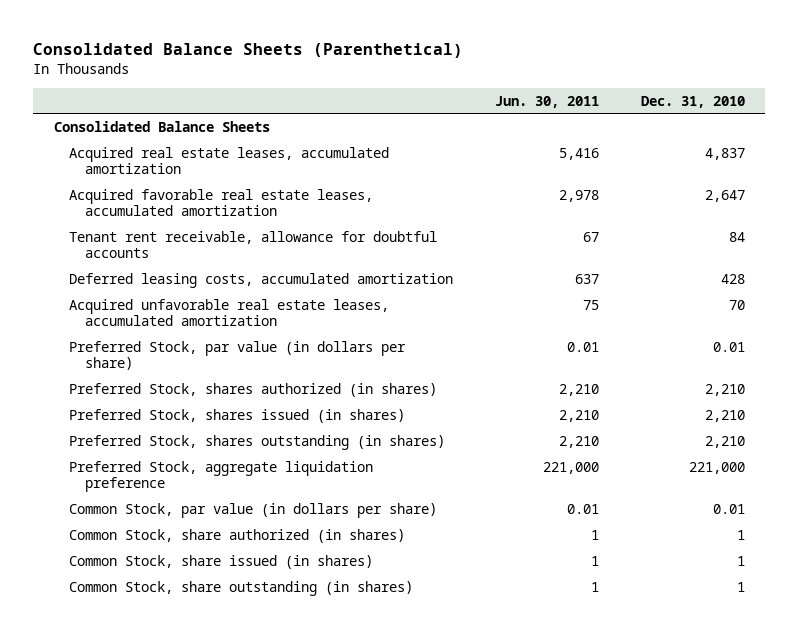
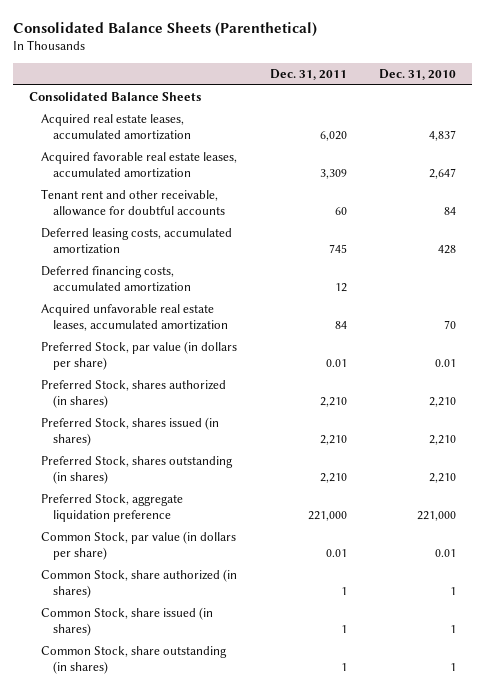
[495,95,600,108] Jun. 30, 2011 -> none
none -> [269,69,347,81] Dec. 31, 2011
[69,230,438,259] Tenant rent receivable, allowance for doubtful accounts -> [41,189,226,217] Tenant rent and other receivable, allowance for doubtful accounts
none -> [41,266,192,293] Deferred financing costs, accumulated amortization

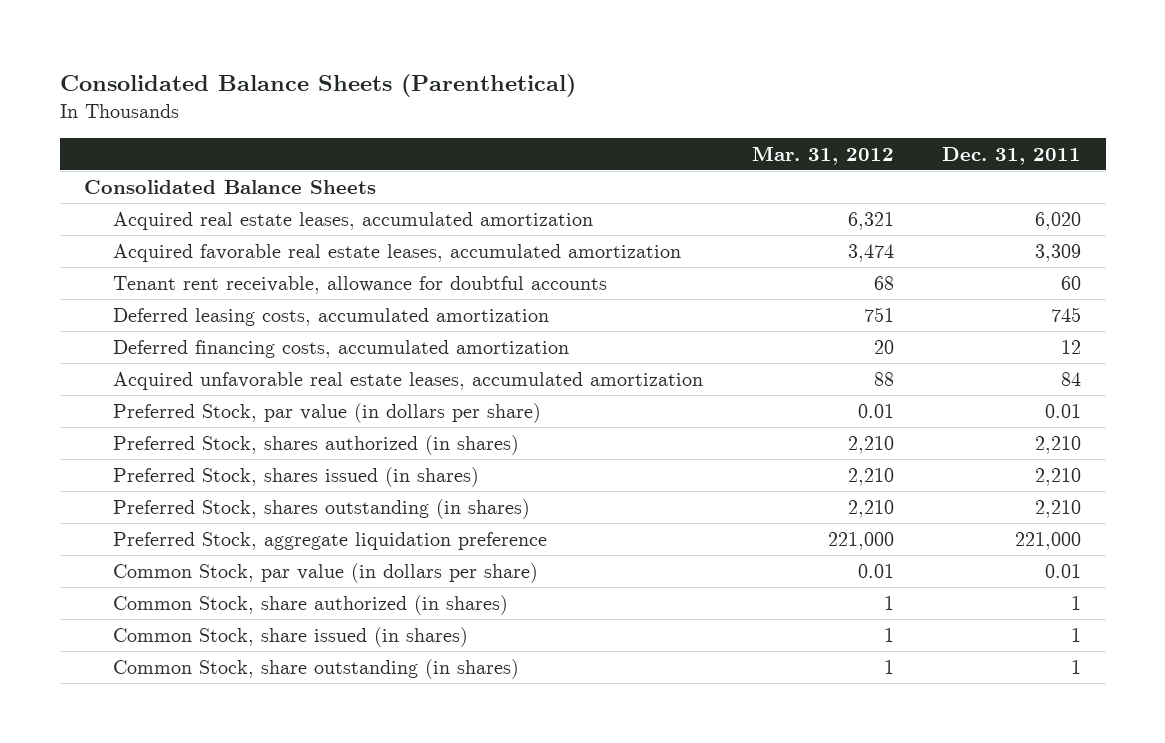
[378,69,456,81] Dec. 31, 2010 -> none
none -> [751,146,894,166] Mar. 31, 2012
[41,189,226,217] Tenant rent and other receivable, allowance for doubtful accounts -> [112,275,607,294] Tenant rent receivable, allowance for doubtful accounts

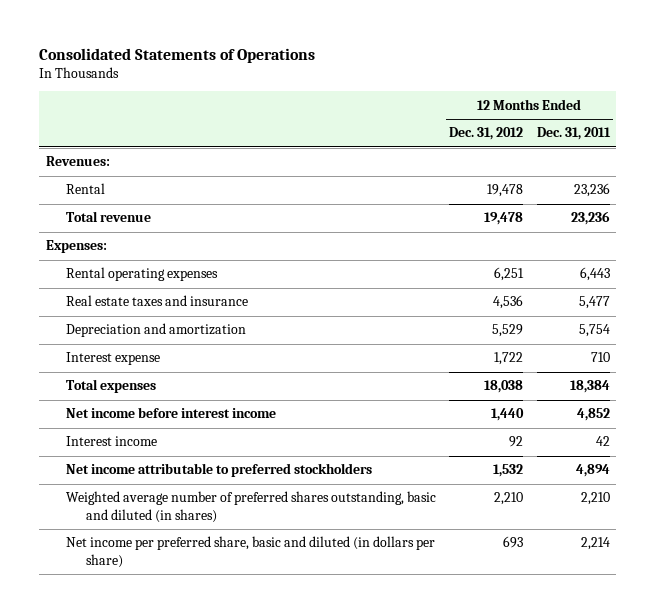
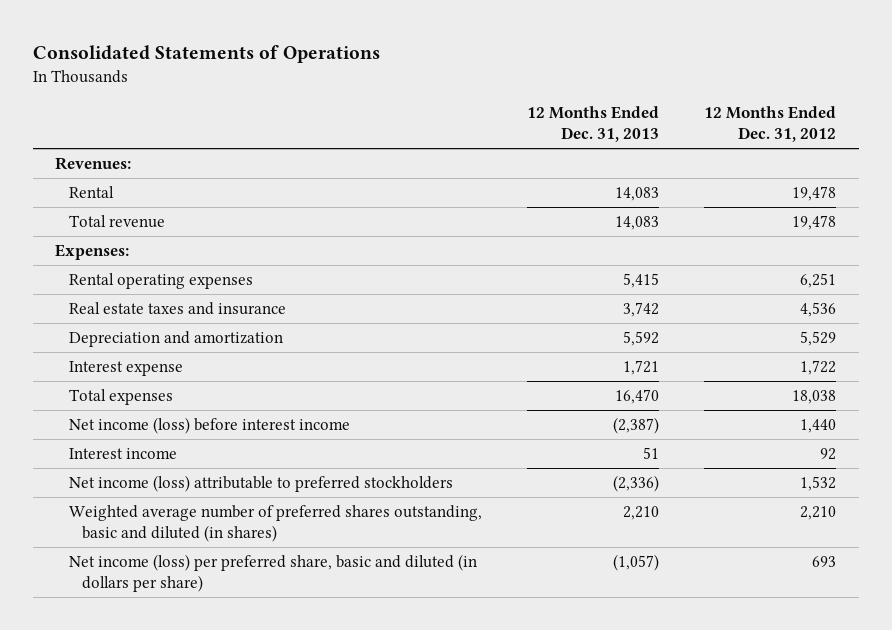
[536,127,611,141] Dec. 31, 2011 -> none
none -> [527,106,660,143] 12 Months Ended Dec. 31, 2013
[65,407,276,419] Net income before interest income -> [68,416,350,434] Net income (loss) before interest income
[65,463,372,478] Net income attributable to preferred stockholders -> [68,474,453,492] Net income (loss) attributable to preferred stockholders
[65,536,435,568] Net income per preferred share, basic and diluted (in dollars per share) -> [68,553,477,592] Net income (loss) per preferred share, basic and diluted (in dollars per share)

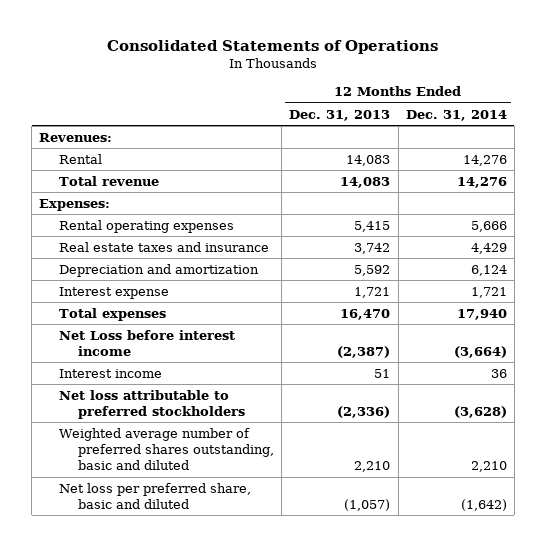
[704,106,837,143] 12 Months Ended Dec. 31, 2012 -> none
none -> [405,109,507,121] Dec. 31, 2014
[68,416,350,434] Net income (loss) before interest income -> [58,329,235,356] Net Loss before interest income
[68,474,453,492] Net income (loss) attributable to preferred stockholders -> [58,389,245,419] Net loss attributable to preferred stockholders
[68,504,482,542] Weighted average number of preferred shares outstanding, basic and diluted (in shares) -> [58,427,274,471] Weighted average number of preferred shares outstanding, basic and diluted
[68,553,477,592] Net income (loss) per preferred share, basic and diluted (in dollars per share) -> [58,482,251,509] Net loss per preferred share, basic and diluted

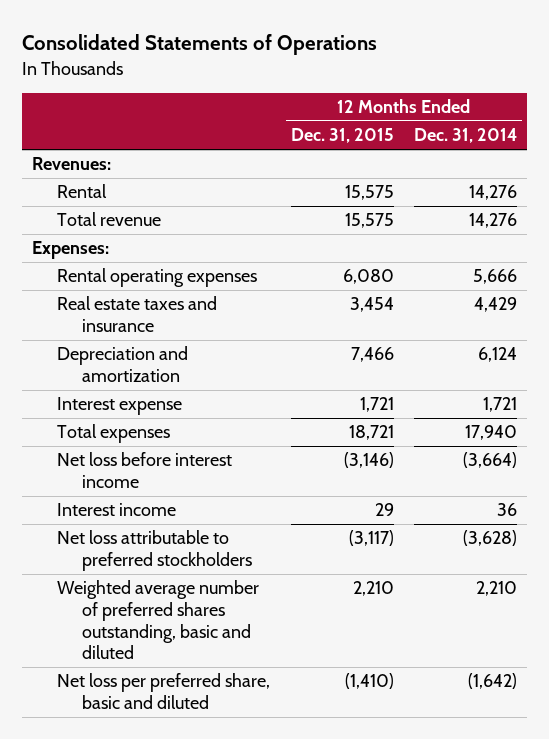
[289,109,391,121] Dec. 31, 2013 -> none
none -> [290,128,394,144] Dec. 31, 2015
[58,329,235,356] Net Loss before interest income -> [57,452,233,489] Net loss before interest income

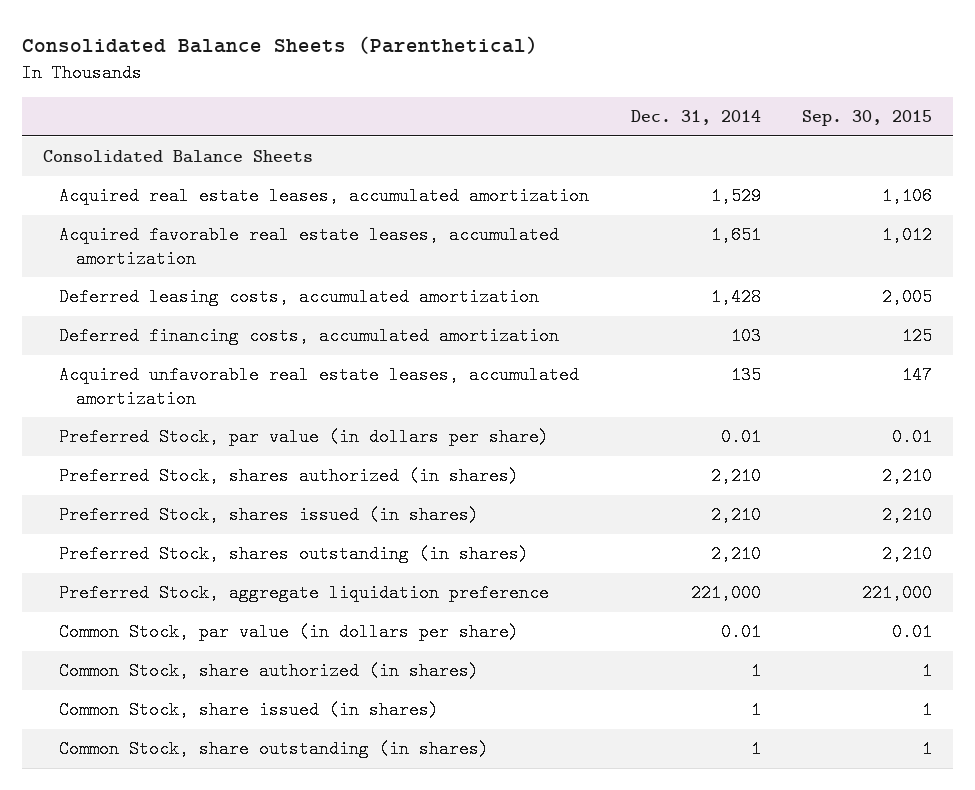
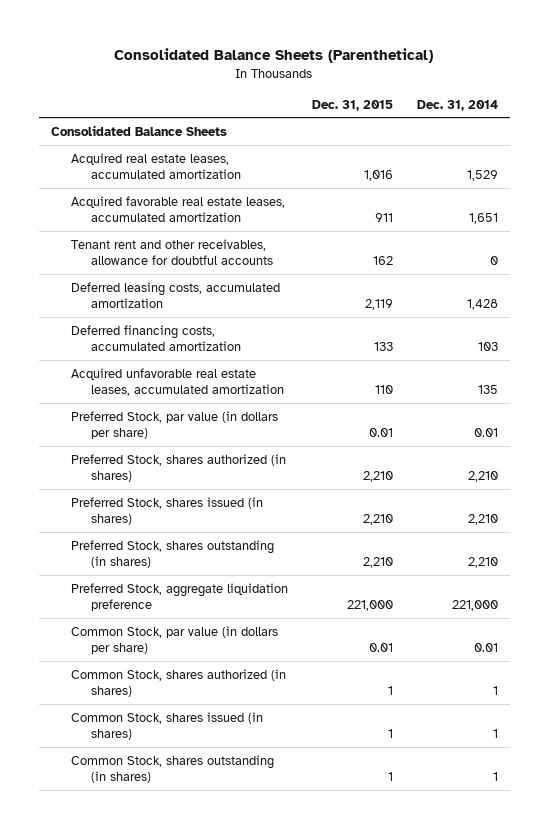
[802,110,933,127] Sep. 30, 2015 -> none
none -> [311,99,393,111] Dec. 31, 2015
none -> [70,238,273,266] Tenant rent and other receivables, allowance for doubtful accounts
[59,662,480,681] Common Stock, share authorized (in shares) -> [70,668,286,698] Common Stock, shares authorized (in shares)
[59,701,440,720] Common Stock, share issued (in shares) -> [70,711,263,741] Common Stock, shares issued (in shares)
[59,740,490,759] Common Stock, share outstanding (in shares) -> [70,754,274,784] Common Stock, shares outstanding (in shares)

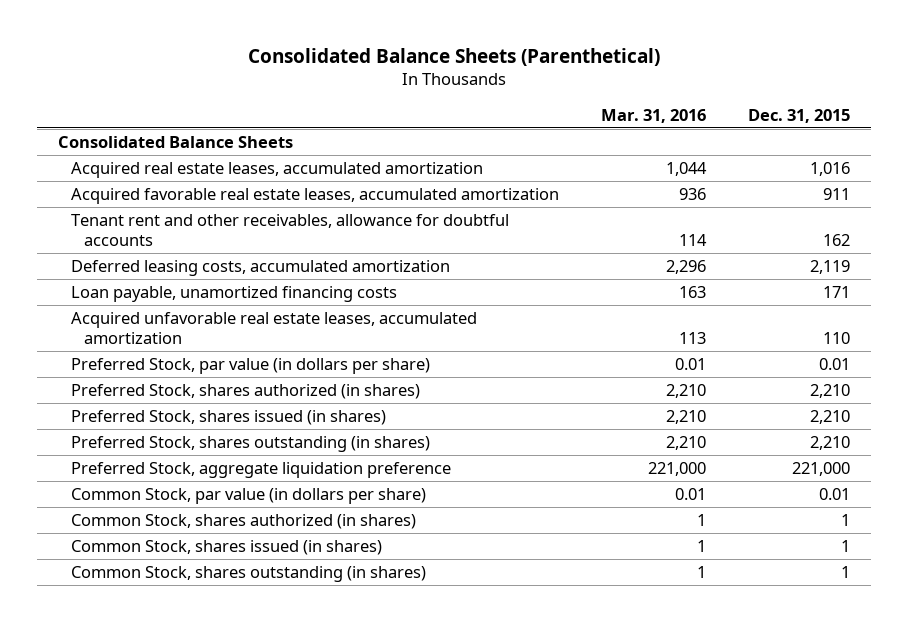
[416,99,498,111] Dec. 31, 2014 -> none
none -> [600,108,706,123] Mar. 31, 2016
[70,324,241,352] Deferred financing costs, accumulated amortization -> none
none -> [71,285,398,302] Loan payable, unamortized financing costs

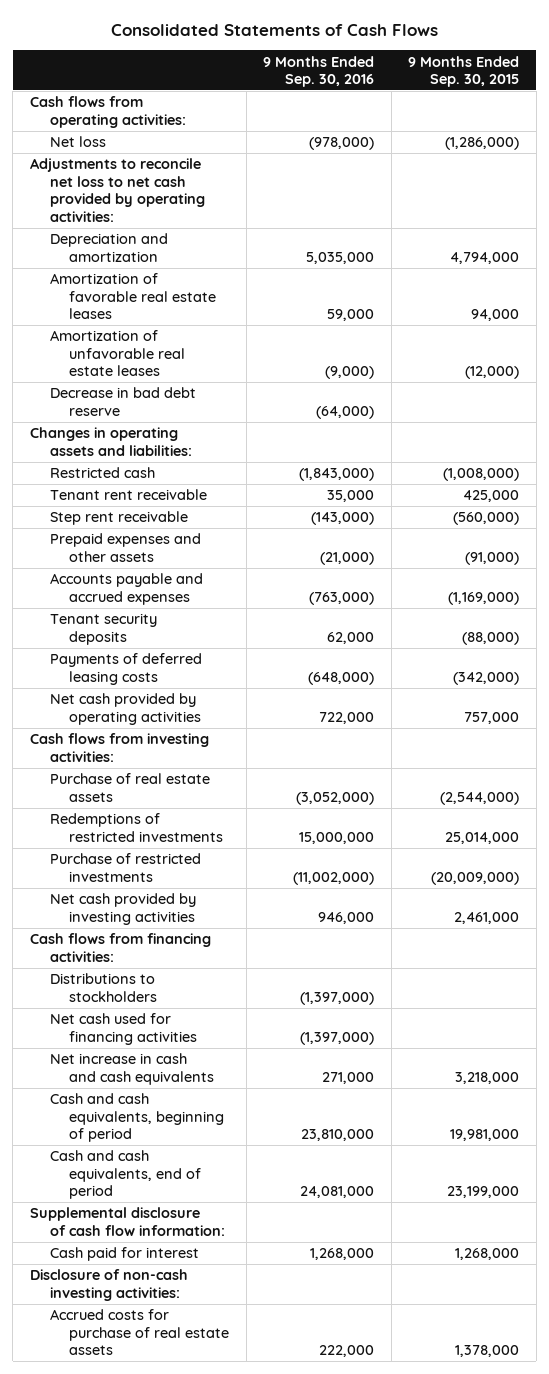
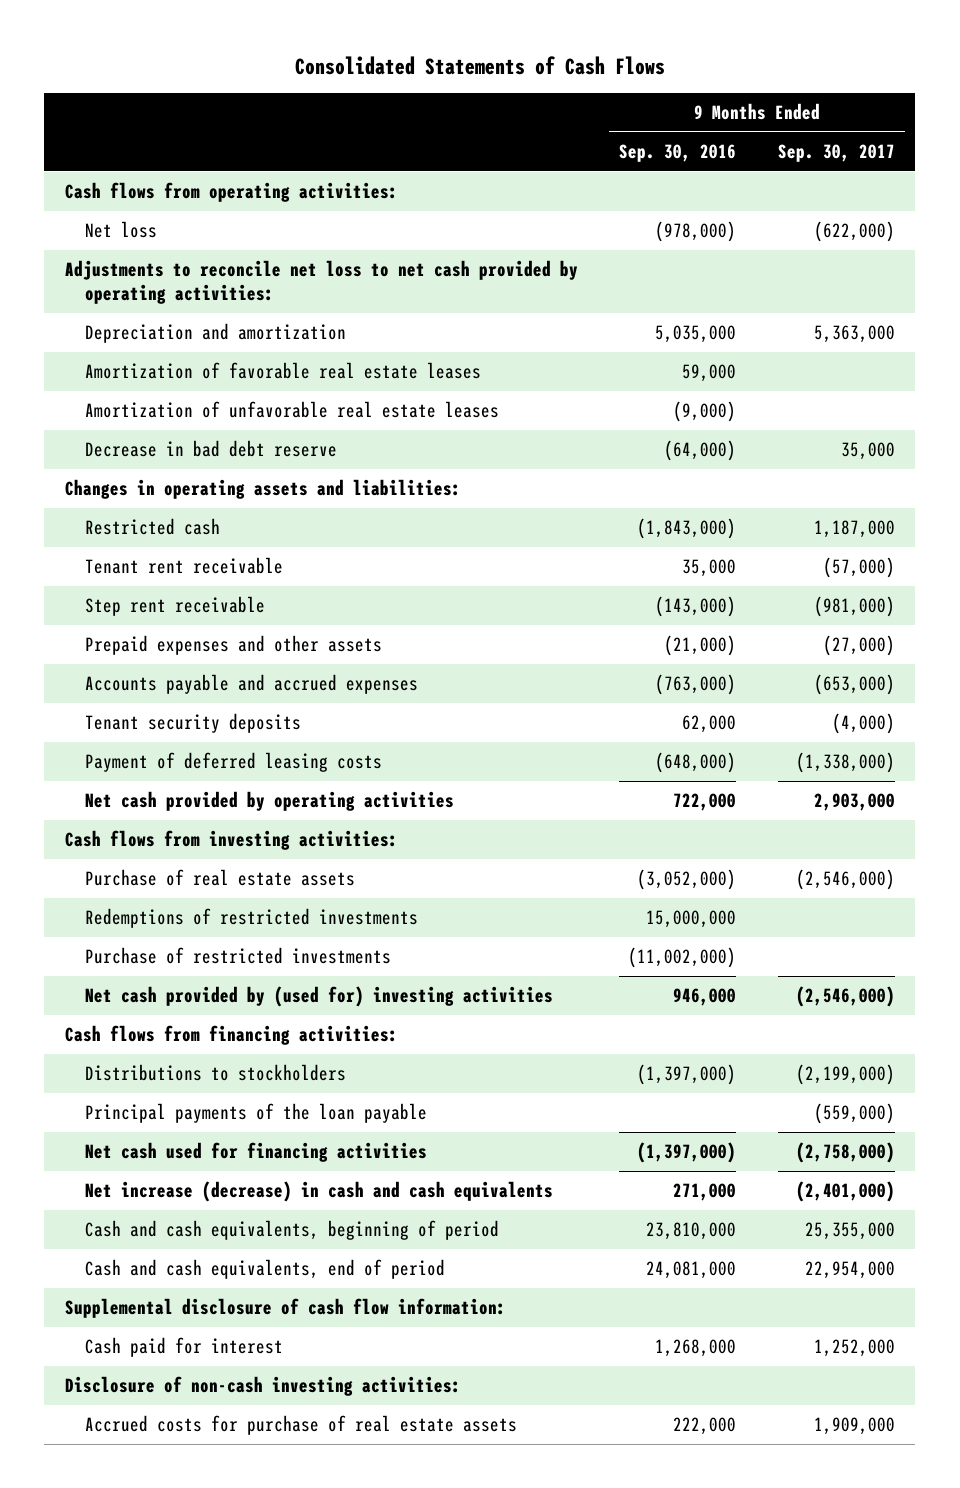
[408,55,520,88] 9 Months Ended Sep. 30, 2015 -> none
none -> [777,144,895,163] Sep. 30, 2017
[49,653,202,685] Payments of deferred leasing costs -> [85,752,383,773] Payment of deferred leasing costs
[49,893,196,925] Net cash provided by investing activities -> [85,986,554,1008] Net cash provided by (used for) investing activities
none -> [85,1103,428,1124] Principal payments of the loan payable
[49,1053,215,1085] Net increase in cash and cash equivalents -> [85,1181,554,1203] Net increase (decrease) in cash and cash equivalents

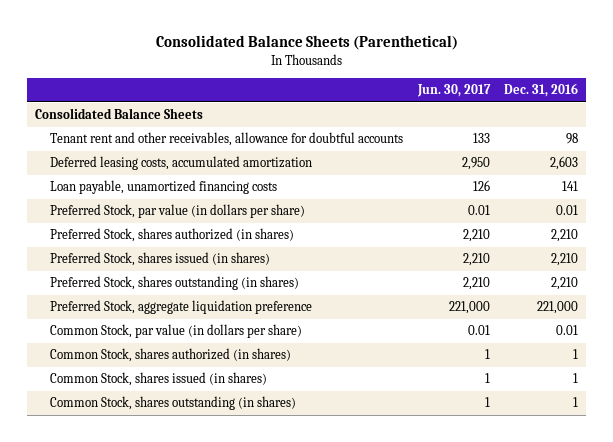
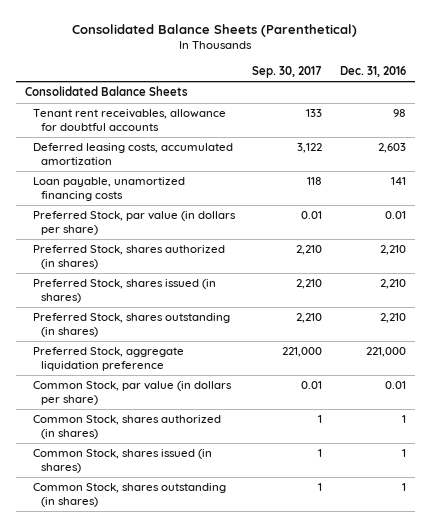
[416,84,491,98] Jun. 30, 2017 -> none
none -> [252,65,323,78] Sep. 30, 2017
[49,132,403,147] Tenant rent and other receivables, allowance for doubtful accounts -> [32,109,226,131] Tenant rent receivables, allowance for doubtful accounts

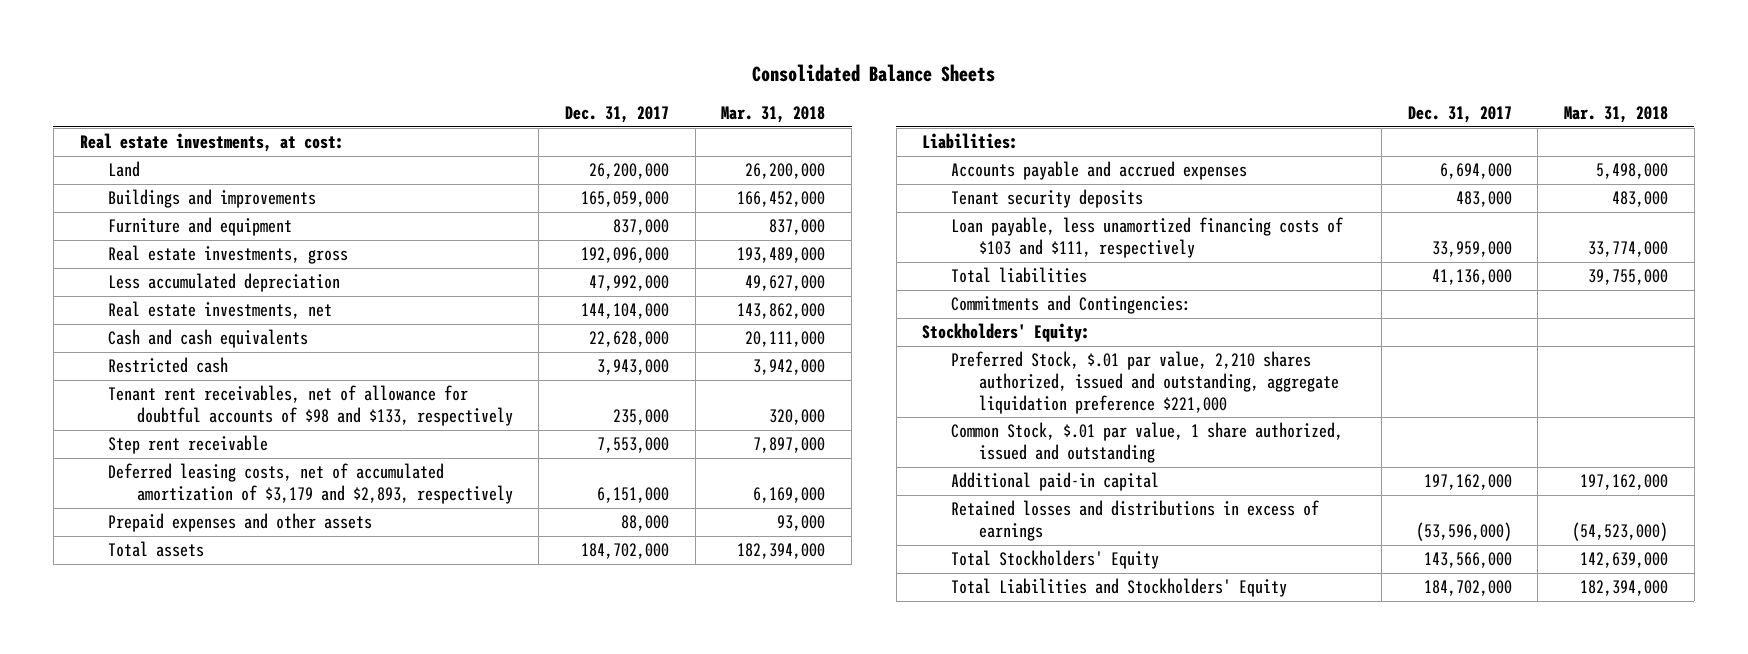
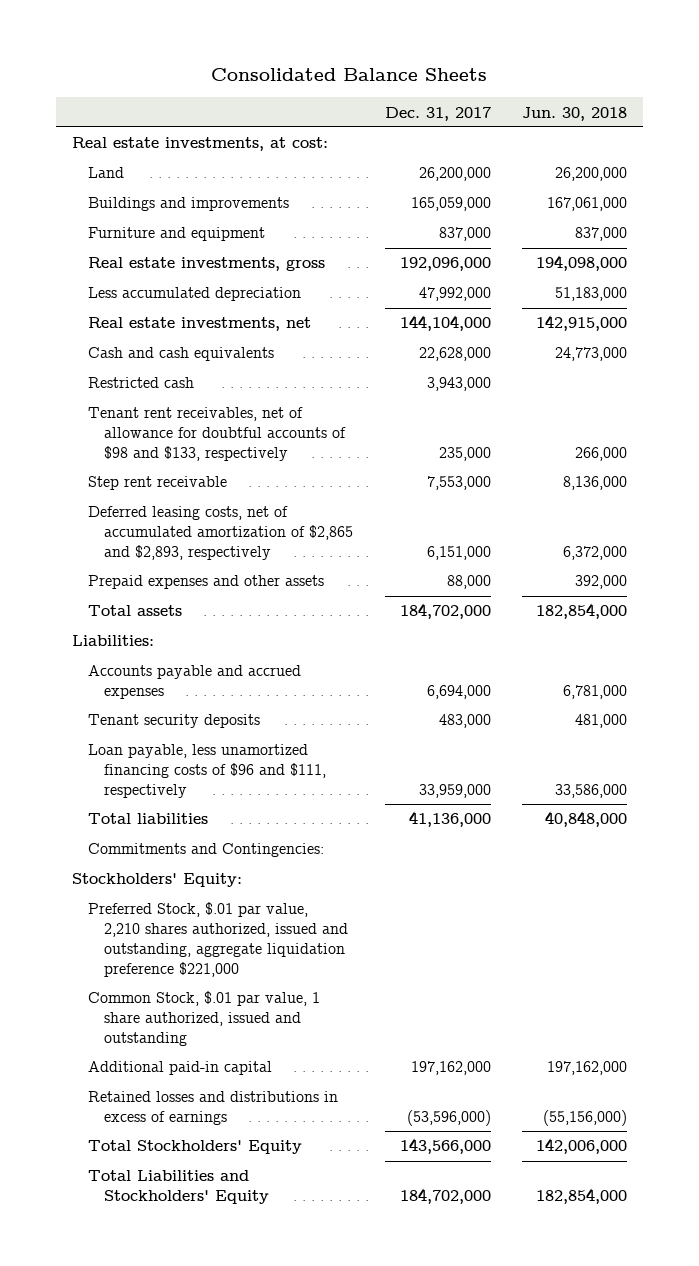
[721,106,826,124] Mar. 31, 2018 -> none
none -> [522,106,628,121] Jun. 30, 2018
[108,463,513,504] Deferred leasing costs, net of accumulated amortization of $3,179 and $2,893, respectively -> [87,506,354,560] Deferred leasing costs, net of accumulated amortization of $2,865 and $2,893, respectively
[950,217,1343,258] Loan payable, less unamortized financing costs of $103 and $111, respectively -> [87,744,327,798] Loan payable, less unamortized financing costs of $96 and $111, respectively

